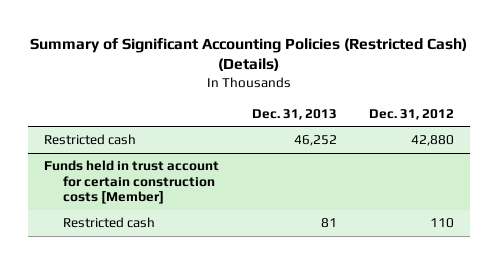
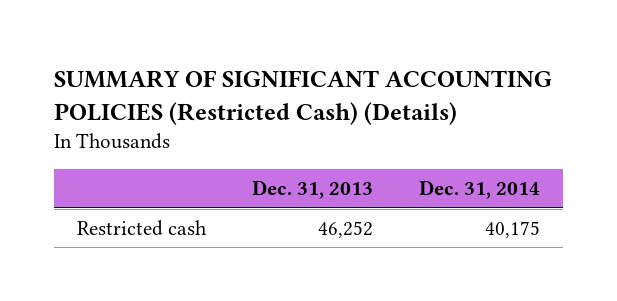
[30,37,468,72] Summary of Significant Accounting Policies (Restricted Cash) (Details) -> [53,69,552,125] SUMMARY OF SIGNIFICANT ACCOUNTING POLICIES (Restricted Cash) (Details)
[368,108,454,120] Dec. 31, 2012 -> none
none -> [419,180,541,200] Dec. 31, 2014
[44,160,220,205] Funds held in trust account for certain construction costs [Member] -> none
[63,217,156,229] Restricted cash -> none

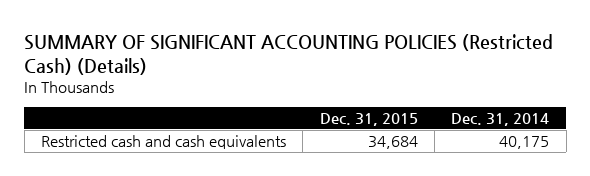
[252,180,374,200] Dec. 31, 2013 -> none
none -> [319,113,418,127] Dec. 31, 2015
[76,220,207,237] Restricted cash -> [41,135,287,150] Restricted cash and cash equivalents

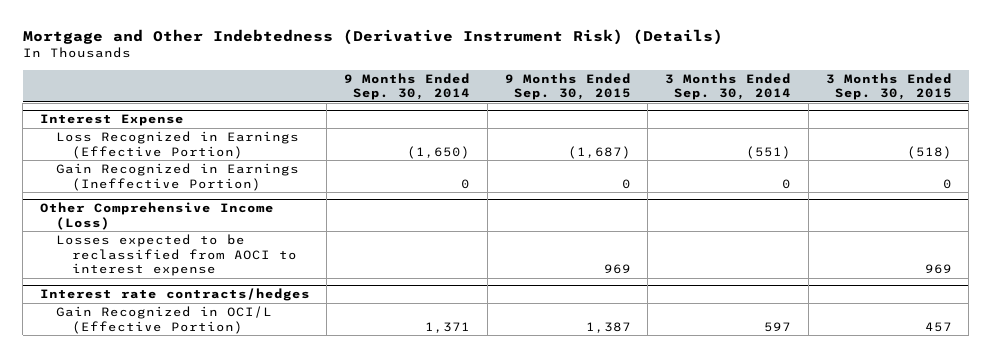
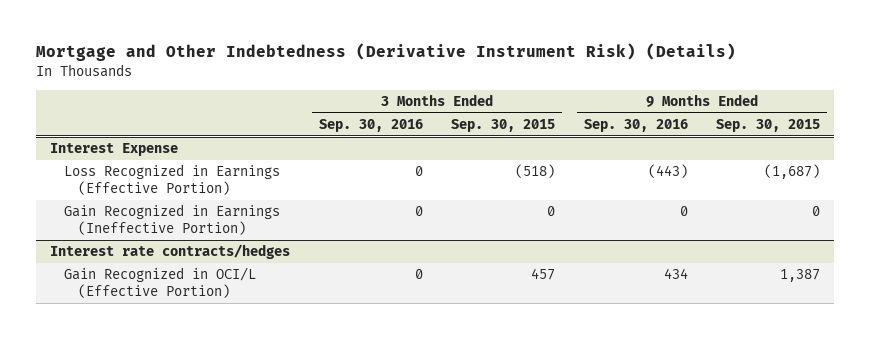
[344,72,471,101] 9 Months Ended Sep. 30, 2014 -> none
[665,72,792,101] 3 Months Ended Sep. 30, 2014 -> none
none -> [318,118,423,132] Sep. 30, 2016
none -> [583,118,688,132] Sep. 30, 2016
[39,202,274,230] Other Comprehensive Income (Loss) -> none
[55,234,298,276] Losses expected to be reclassified from AOCI to interest expense -> none

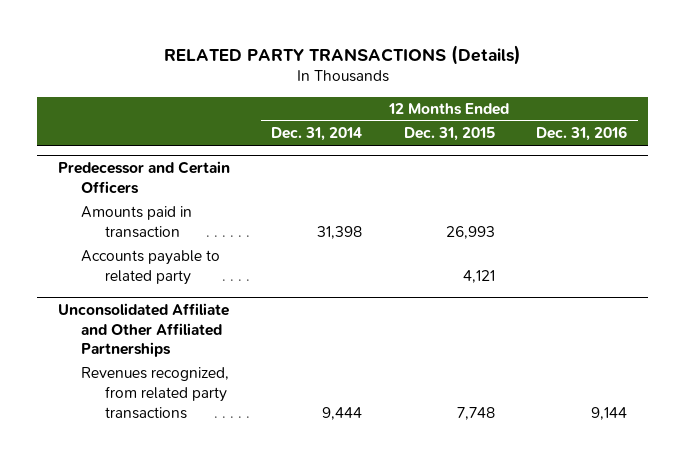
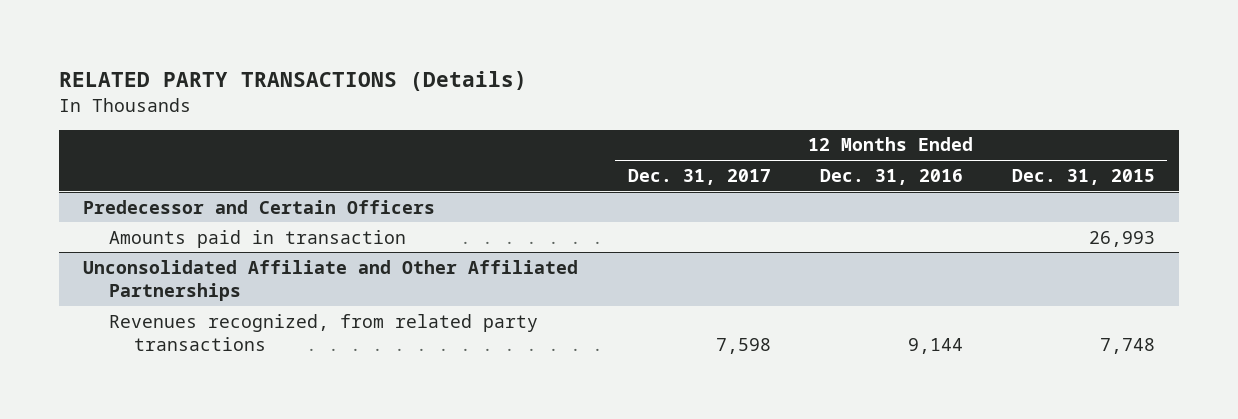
[271,127,363,142] Dec. 31, 2014 -> none
none -> [627,168,771,185] Dec. 31, 2017
[81,250,221,285] Accounts payable to related party -> none

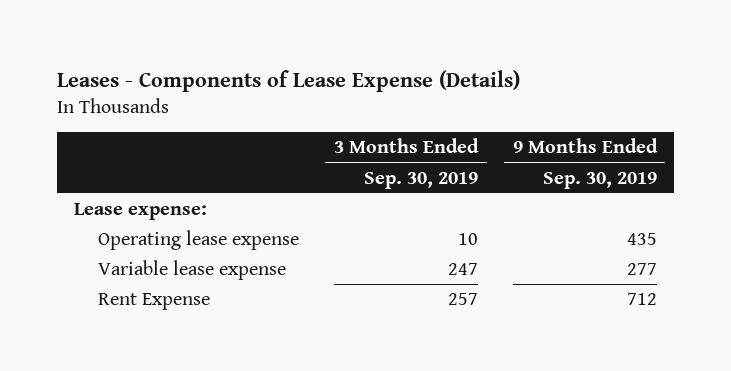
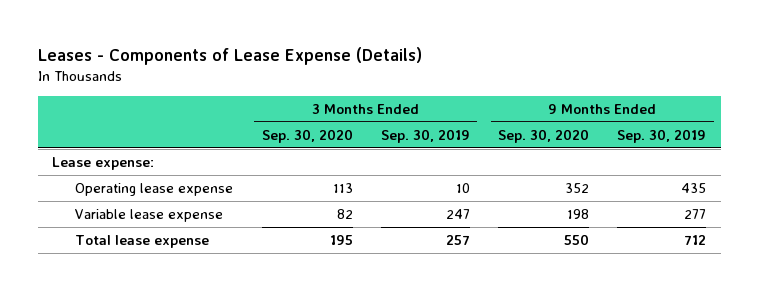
none -> [261,128,353,143] Sep. 30, 2020
none -> [498,128,590,143] Sep. 30, 2020
[97,293,210,311] Rent Expense -> [75,235,210,249] Total lease expense

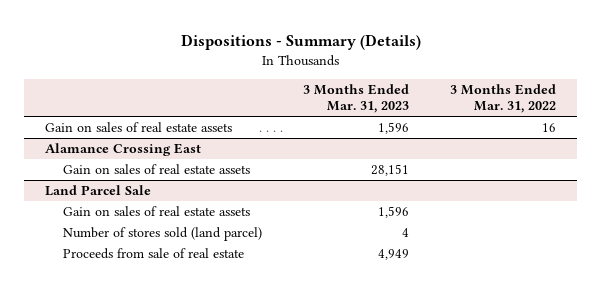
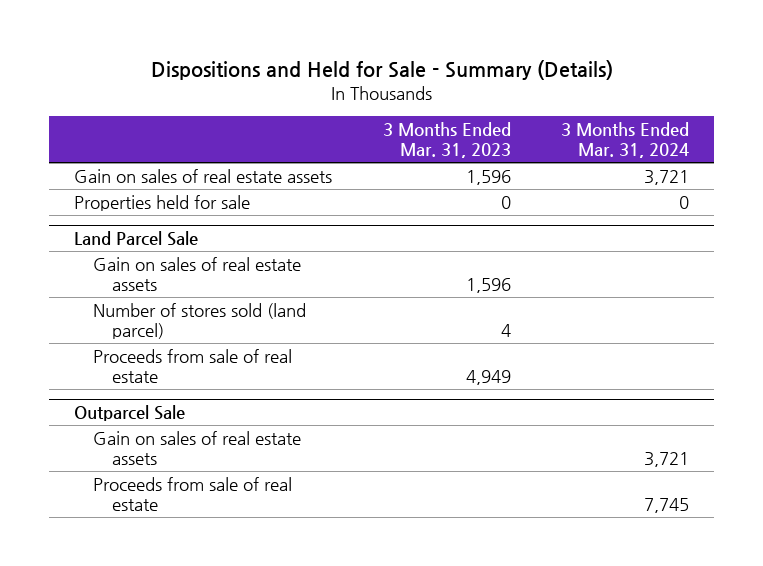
[180,33,421,50] Dispositions - Summary (Details) -> [150,59,613,80] Dispositions and Held for Sale - Summary (Details)
[450,83,557,114] 3 Months Ended Mar. 31, 2022 -> none
none -> [560,121,689,159] 3 Months Ended Mar. 31, 2024
[44,143,201,157] Alamance Crossing East -> none
[62,164,250,175] Gain on sales of real estate assets -> none
none -> [74,194,251,211] Properties held for sale
none -> [74,404,186,421] Outparcel Sale
none -> [93,430,302,466] Gain on sales of real estate assets
none -> [93,476,293,512] Proceeds from sale of real estate

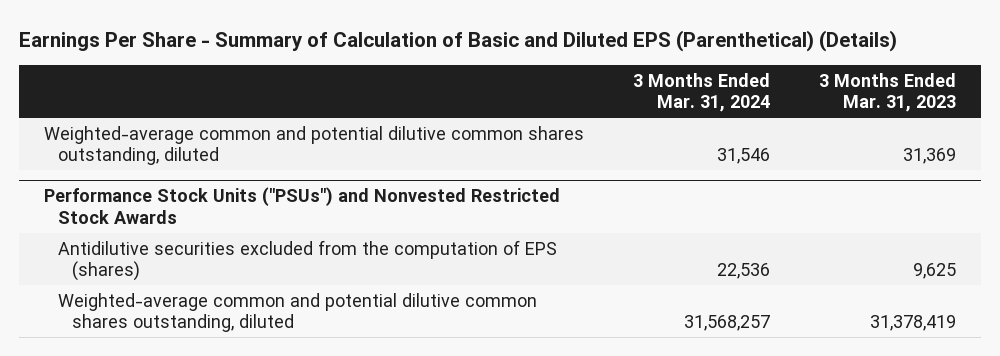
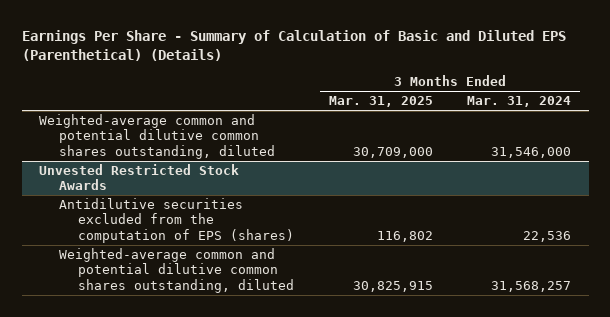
[819,72,957,113] 3 Months Ended Mar. 31, 2023 -> none
none -> [328,96,433,108] Mar. 31, 2025
[43,187,560,225] Performance Stock Units ("PSUs") and Nonvested Restricted Stock Awards -> none
[716,148,770,165] 31,546 -> [491,146,572,158] 31,546,000
none -> [38,164,239,191] Unvested Restricted Stock Awards

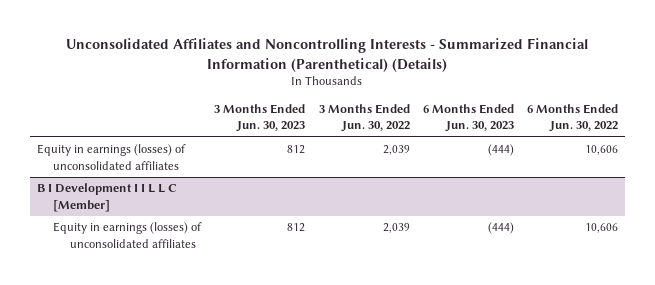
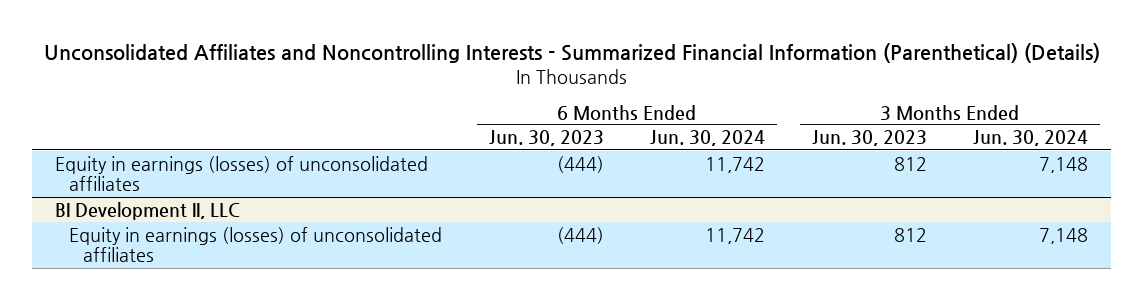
[318,104,410,133] 3 Months Ended Jun. 30, 2022 -> none
[527,104,619,133] 6 Months Ended Jun. 30, 2022 -> none
none -> [650,130,766,147] Jun. 30, 2024
none -> [972,130,1088,147] Jun. 30, 2024
[36,183,177,212] B I Development I I L L C [Member] -> [55,201,241,220] BI Development II, LLC

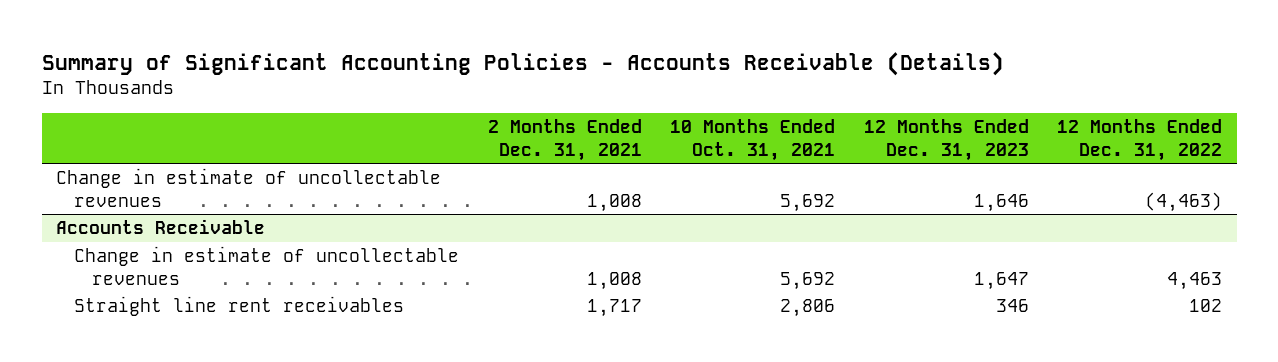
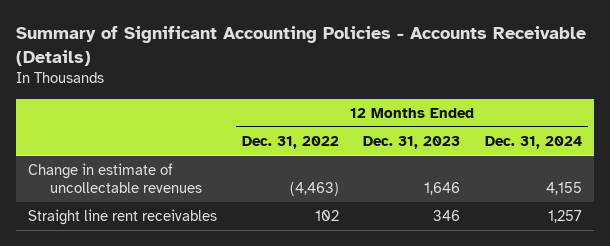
[487,119,642,161] 2 Months Ended Dec. 31, 2021 -> none
[670,119,836,161] 10 Months Ended Oct. 31, 2021 -> none
none -> [484,136,582,150] Dec. 31, 2024
[55,219,265,235] Accounts Receivable -> none
[74,246,460,285] Change in estimate of uncollectable revenues -> none

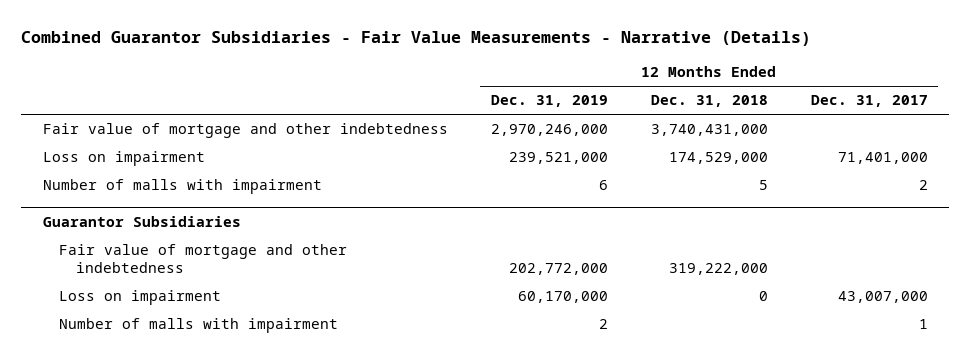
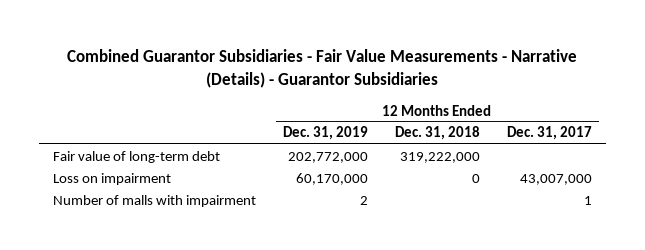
[21,31,812,47] Combined Guarantor Subsidiaries - Fair Value Measurements - Narrative (Details) -> [67,49,578,89] Combined Guarantor Subsidiaries - Fair Value Measurements - Narrative (Details) - Guarantor Subsidiaries
[42,151,205,167] Loss on impairment -> none
[42,179,322,195] Number of malls with impairment -> none
[42,215,241,227] Guarantor Subsidiaries -> none
[59,244,348,273] Fair value of mortgage and other indebtedness -> none
[42,123,448,139] Fair value of mortgage and other indebtedness -> [52,150,220,163] Fair value of long-term debt
[490,124,608,137] 2,970,246,000 -> [287,151,368,163] 202,772,000
[650,124,768,137] 3,740,431,000 -> [399,151,480,163] 319,222,000

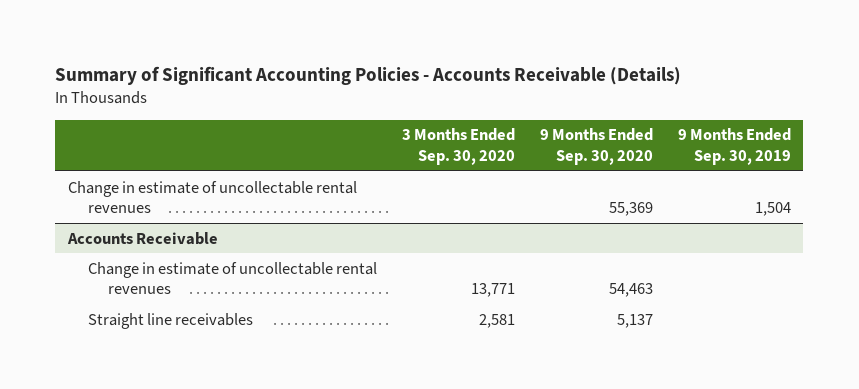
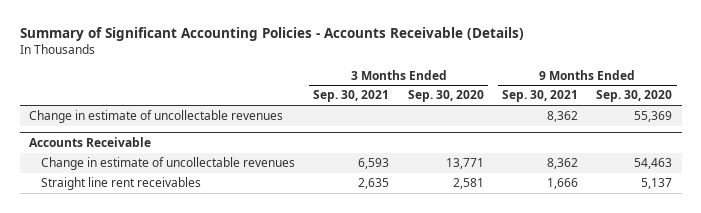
[677,128,791,166] 9 Months Ended Sep. 30, 2019 -> none
none -> [313,90,390,103] Sep. 30, 2021
none -> [502,90,579,103] Sep. 30, 2021
[67,180,357,214] Change in estimate of uncollectable rental revenues -> [28,110,283,124] Change in estimate of uncollectable revenues
[87,261,377,295] Change in estimate of uncollectable rental revenues -> [41,157,296,171] Change in estimate of uncollectable revenues
[87,312,253,329] Straight line receivables -> [41,177,202,191] Straight line rent receivables

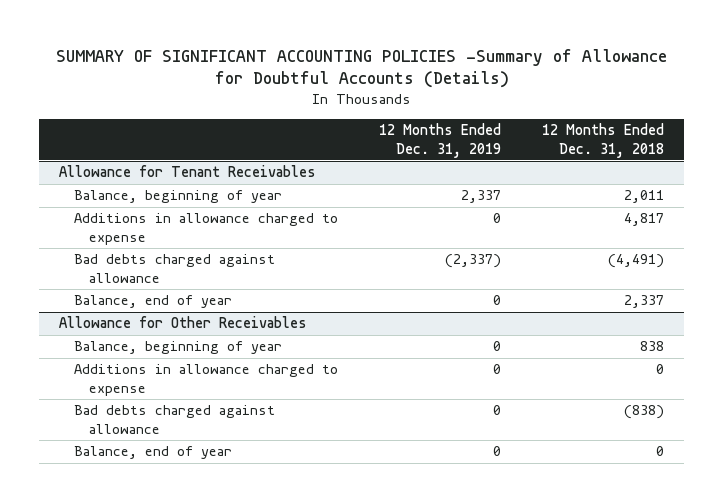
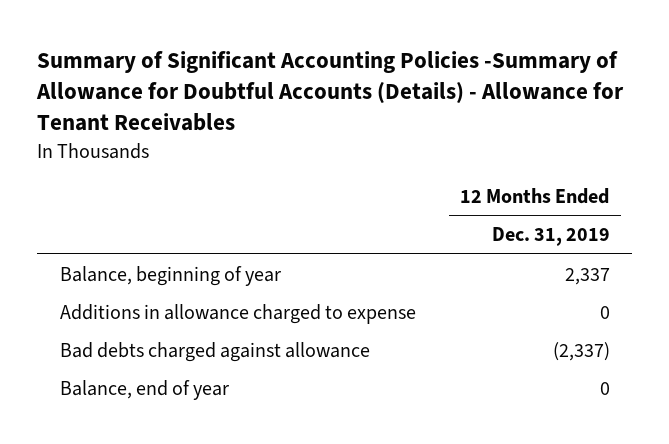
[55,48,667,89] SUMMARY OF SIGNIFICANT ACCOUNTING POLICIES -Summary of Allowance for Doubtful Accounts (Details) -> [36,51,625,132] Summary of Significant Accounting Policies -Summary of Allowance for Doubtful Accounts (Details) - Allowance for Tenant Receivables
[541,123,664,158] 12 Months Ended Dec. 31, 2018 -> none
[59,165,317,178] Allowance for Tenant Receivables -> none
[59,316,308,329] Allowance for Other Receivables -> none
[74,341,283,355] Balance, beginning of year -> none
[74,364,339,396] Additions in allowance charged to expense -> none
[74,405,276,434] Bad debts charged against allowance -> none
[74,446,233,460] Balance, end of year -> none

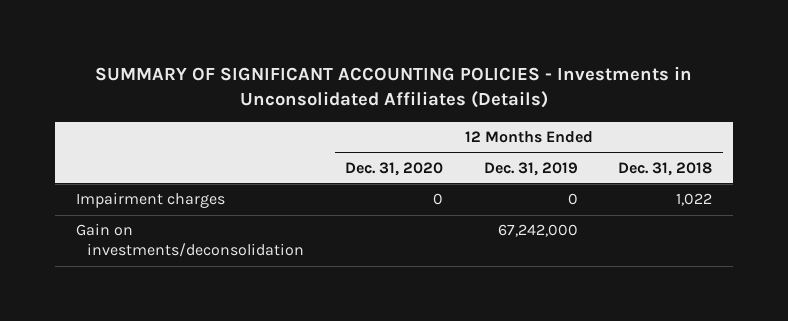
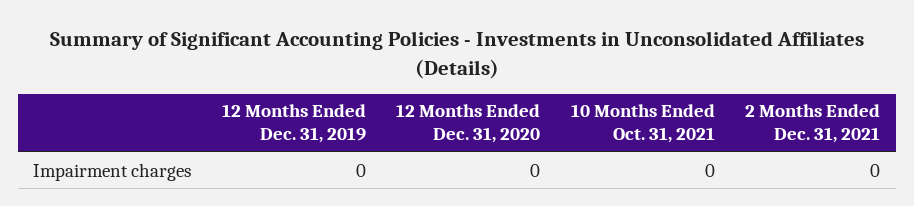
[94,66,692,109] SUMMARY OF SIGNIFICANT ACCOUNTING POLICIES - Investments in Unconsolidated Affiliates (Details) -> [49,31,864,80] Summary of Significant Accounting Policies - Investments in Unconsolidated Affiliates (Details)
[618,161,713,176] Dec. 31, 2018 -> none
none -> [570,104,715,144] 10 Months Ended Oct. 31, 2021
none -> [745,104,881,144] 2 Months Ended Dec. 31, 2021
[75,223,304,258] Gain on investments/deconsolidation -> none

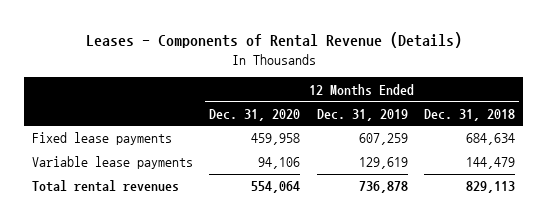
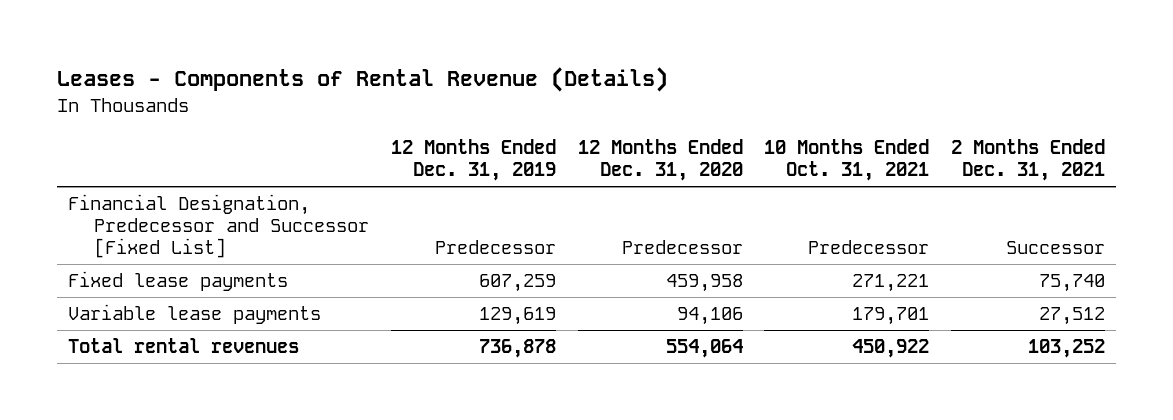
[424,108,516,121] Dec. 31, 2018 -> none
none -> [764,139,930,182] 10 Months Ended Oct. 31, 2021
none -> [951,139,1106,182] 2 Months Ended Dec. 31, 2021
none -> [67,194,369,259] Financial Designation, Predecessor and Successor [Fixed List]

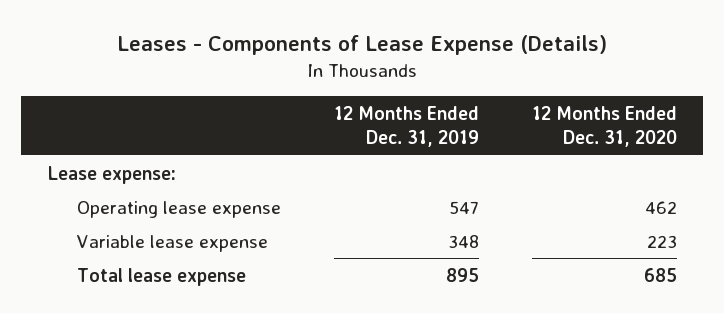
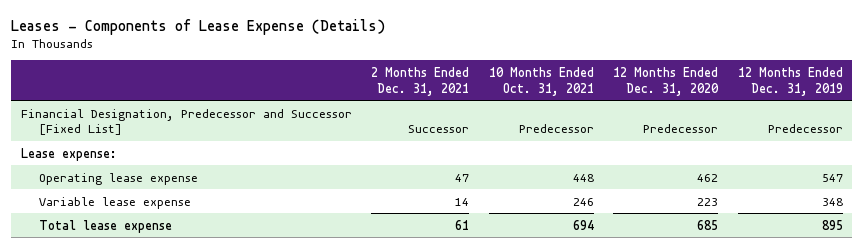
none -> [371,66,470,96] 2 Months Ended Dec. 31, 2021
none -> [488,66,594,96] 10 Months Ended Oct. 31, 2021
none -> [20,108,352,136] Financial Designation, Predecessor and Successor [Fixed List]

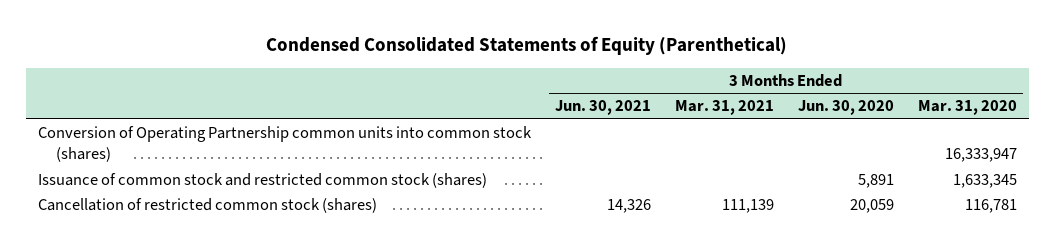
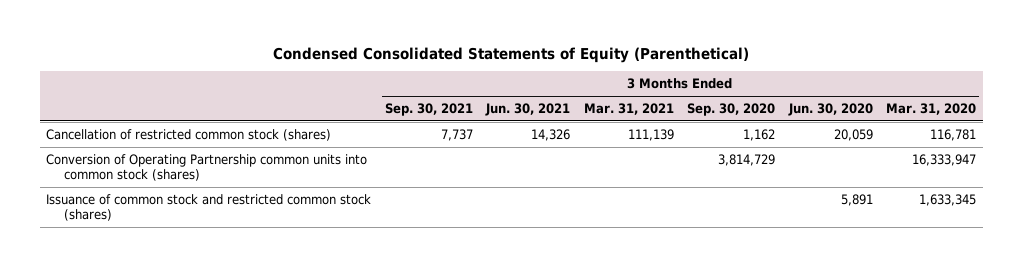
none -> [384,102,473,116] Sep. 30, 2021
none -> [687,102,776,116] Sep. 30, 2020
[37,198,377,214] Cancellation of restricted common stock (shares) -> [46,128,332,141] Cancellation of restricted common stock (shares)

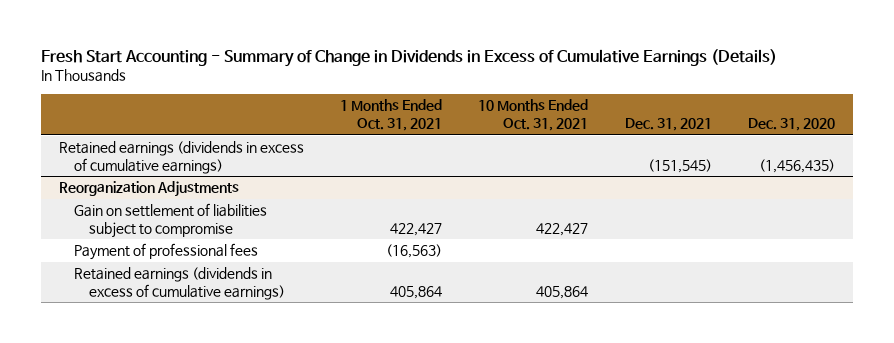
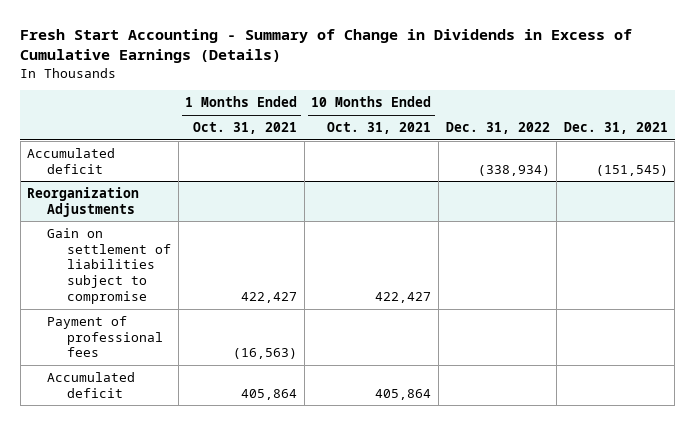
[748,118,836,132] Dec. 31, 2020 -> none
none -> [445,122,550,135] Dec. 31, 2022
[58,141,304,175] Retained earnings (dividends in excess of cumulative earnings) -> [27,147,116,174] Accumulated deficit
[74,267,286,301] Retained earnings (dividends in excess of cumulative earnings) -> [47,371,136,398] Accumulated deficit

